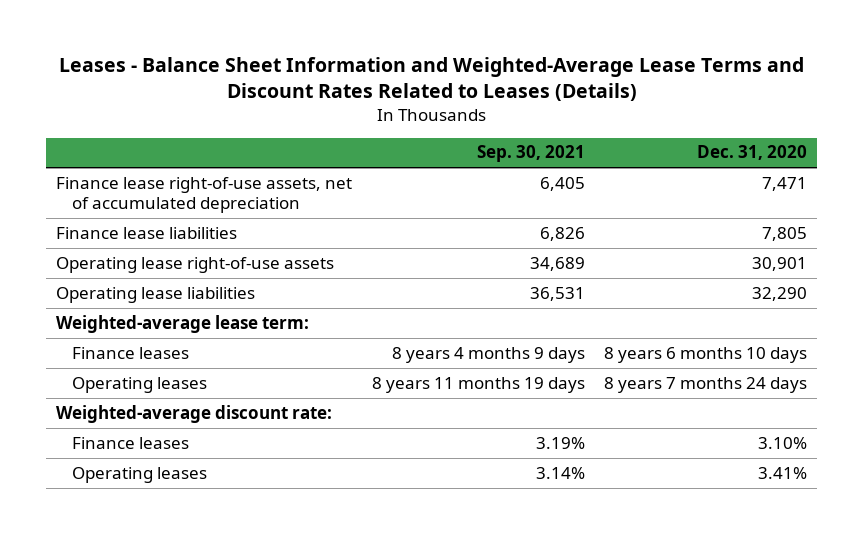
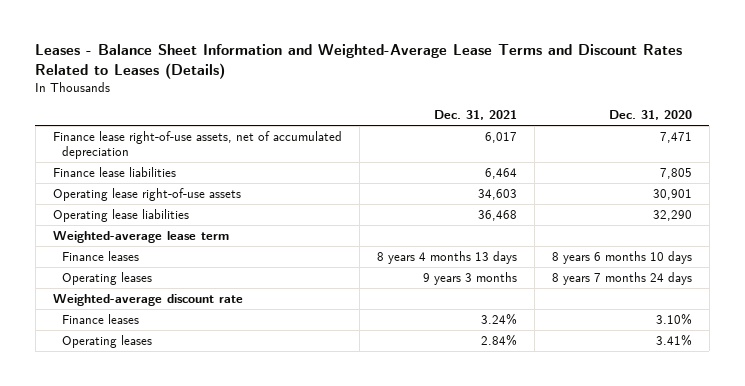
[476,145,585,163] Sep. 30, 2021 -> none
none -> [433,110,517,121] Dec. 31, 2021
[55,314,309,333] Weighted-average lease term: -> [52,230,229,243] Weighted-average lease term
[55,404,332,423] Weighted-average discount rate: -> [52,293,243,306] Weighted-average discount rate

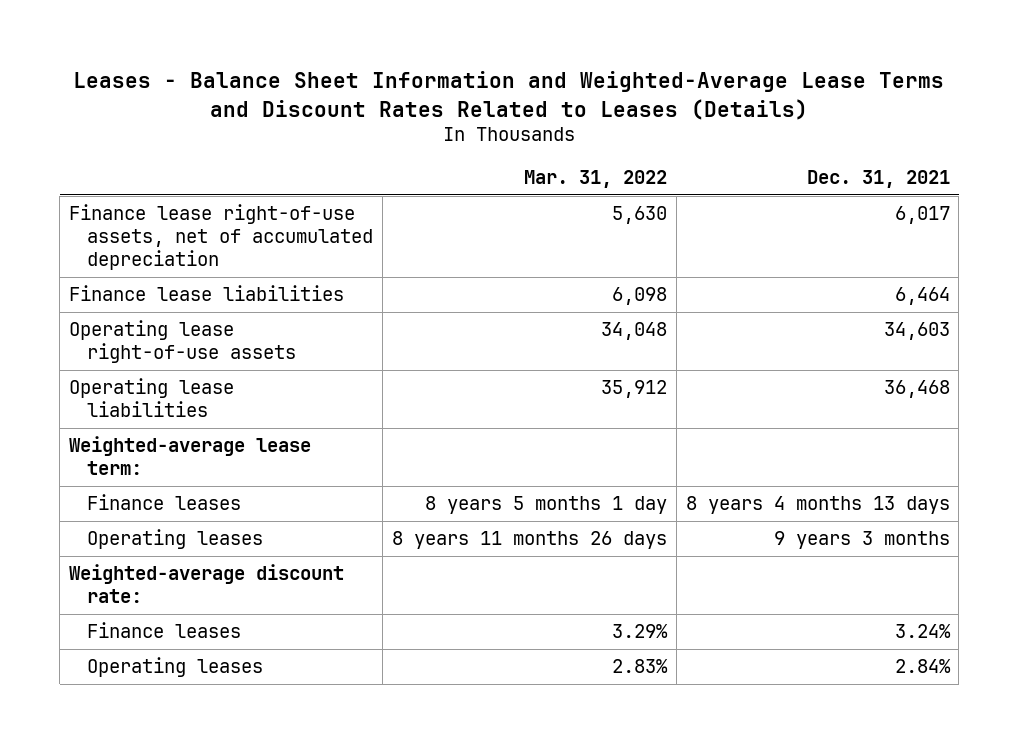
[608,110,692,121] Dec. 31, 2020 -> none
none -> [524,169,668,188] Mar. 31, 2022
[52,230,229,243] Weighted-average lease term -> [68,436,311,476] Weighted-average lease term:
[52,293,243,306] Weighted-average discount rate -> [68,564,344,604] Weighted-average discount rate:

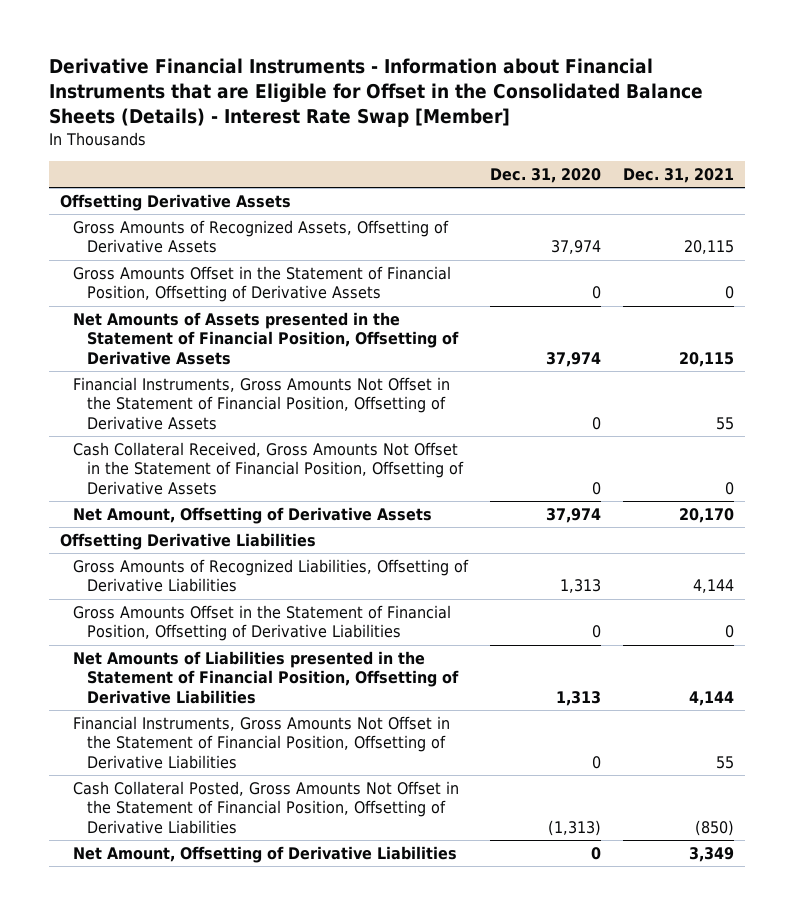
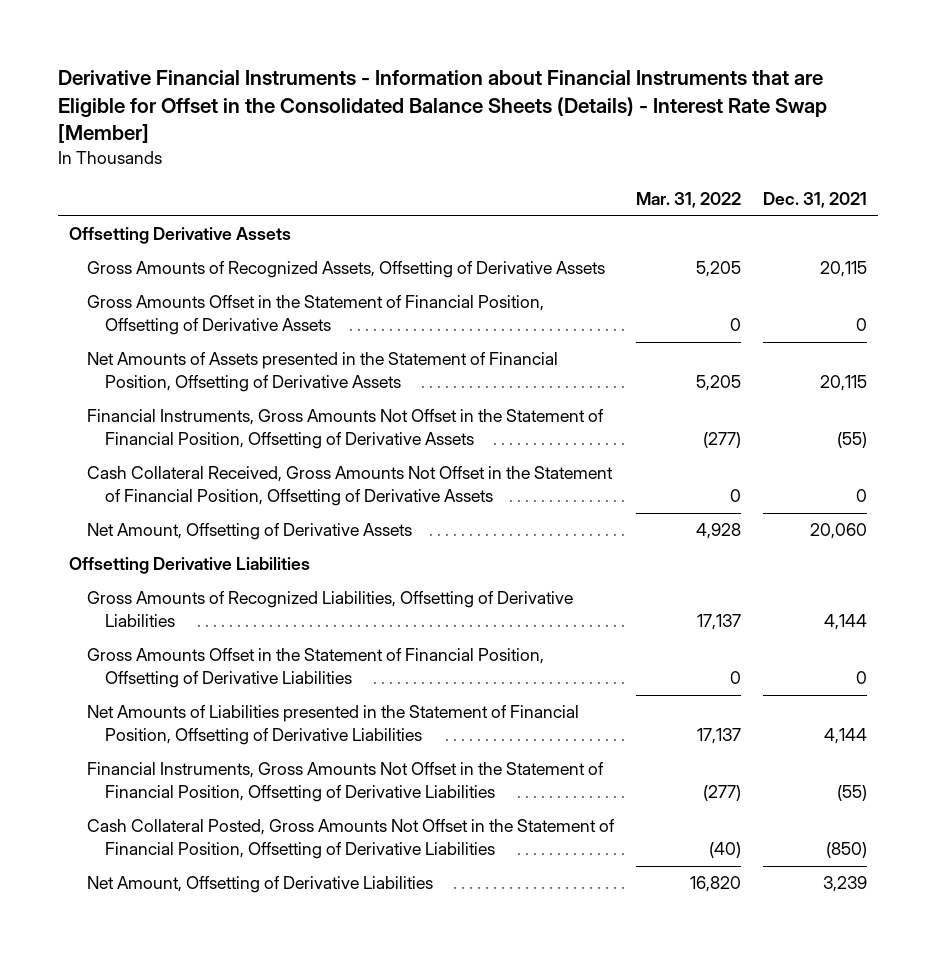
[490,167,602,183] Dec. 31, 2020 -> none
none -> [636,191,742,208] Mar. 31, 2022
[715,416,734,430] 55 -> [837,432,868,449] (55)
[678,507,734,523] 20,170 -> [810,523,868,540] 20,060
[715,755,734,769] 55 -> [837,785,868,802] (55)
[688,846,734,862] 3,349 -> [823,876,868,893] 3,239

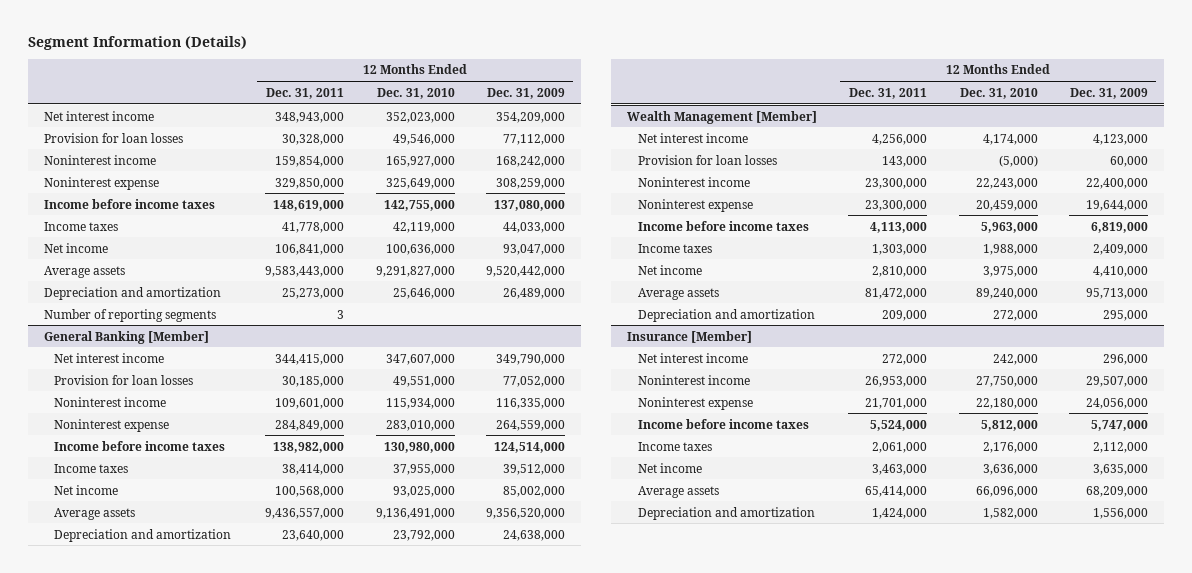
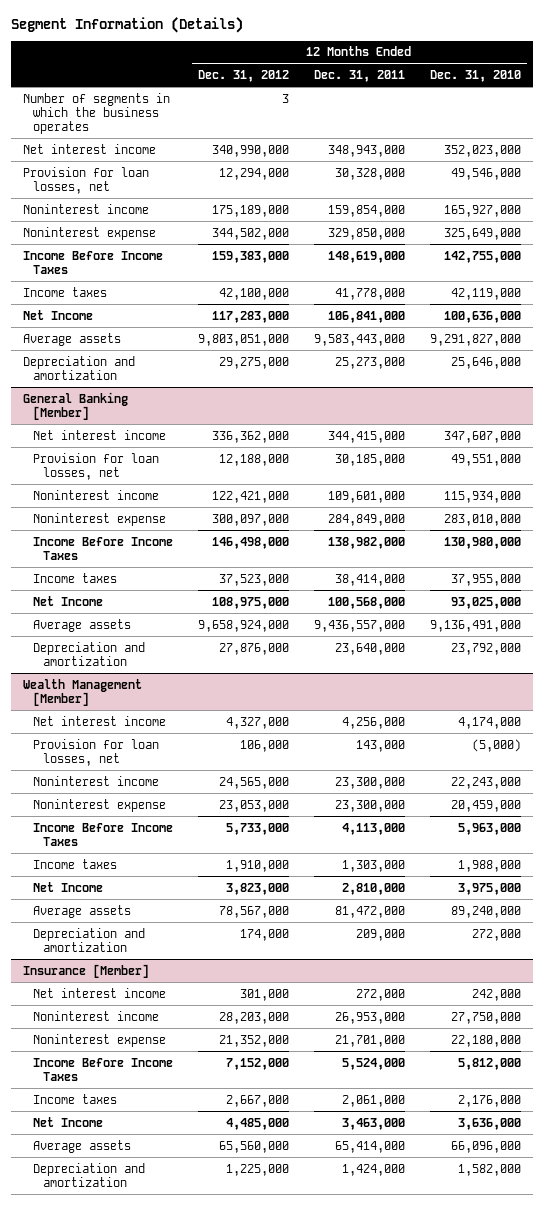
[486,87,565,99] Dec. 31, 2009 -> none
none -> [197,69,289,82] Dec. 31, 2012
none -> [23,92,171,134] Number of segments in which the business operates
[43,132,183,143] Provision for loan losses -> [23,166,150,194] Provision for loan losses, net
[43,198,215,209] Income before income taxes -> [23,250,164,274] Income Before Income Taxes
[43,242,108,253] Net income -> [23,309,94,320] Net Income
[43,308,216,322] Number of reporting segments -> none
[54,374,194,385] Provision for loan losses -> [33,452,160,480] Provision for loan losses, net
[54,440,226,451] Income before income taxes -> [33,536,174,560] Income Before Income Taxes
[54,484,119,495] Net income -> [33,595,104,606] Net Income
[637,154,777,165] Provision for loan losses -> [33,738,160,766] Provision for loan losses, net
[637,220,809,231] Income before income taxes -> [33,822,174,846] Income Before Income Taxes
[637,264,702,275] Net income -> [33,881,104,892] Net Income
[637,418,809,429] Income before income taxes -> [33,1057,174,1081] Income Before Income Taxes
[637,462,702,473] Net income -> [33,1116,104,1127] Net Income

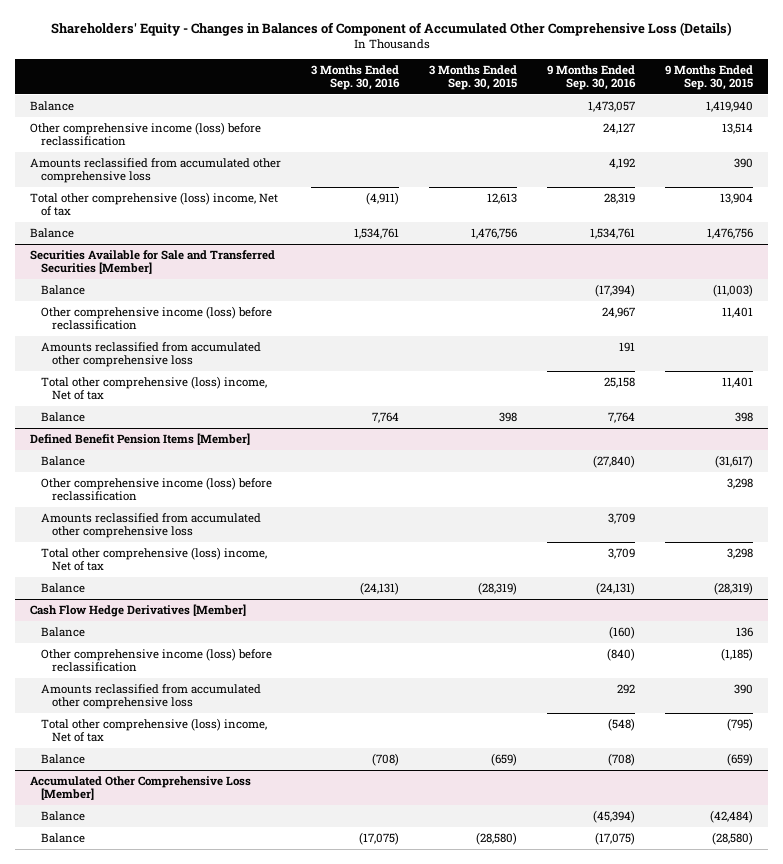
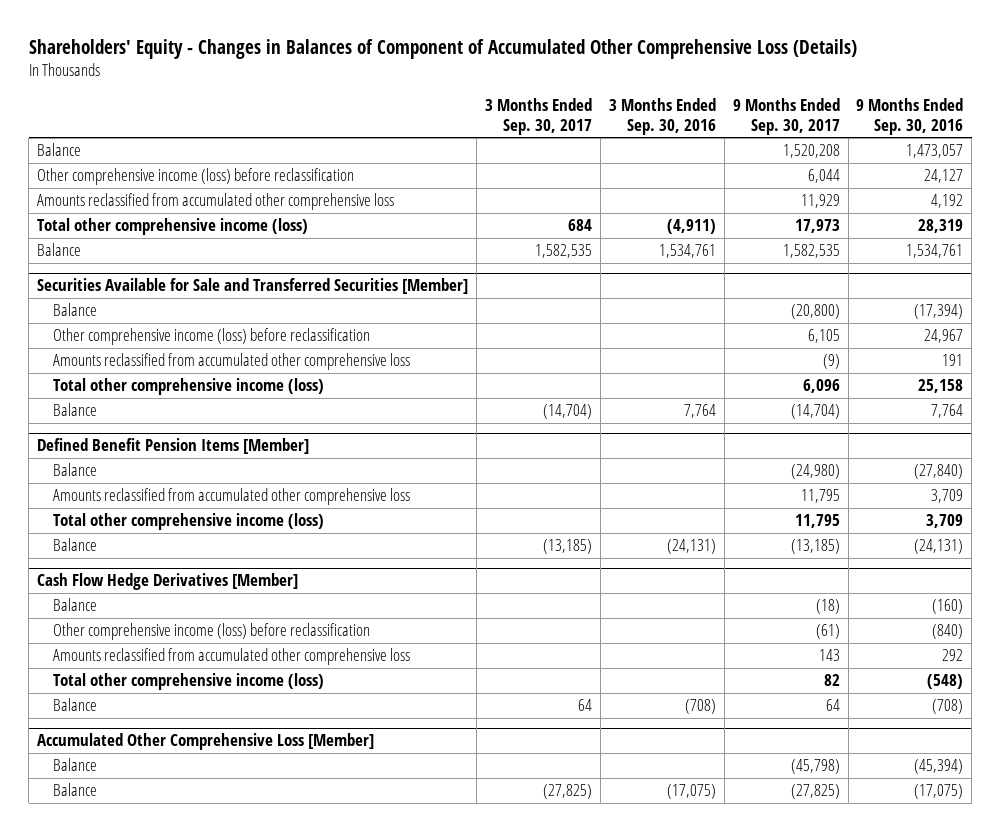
[429,65,518,91] 3 Months Ended Sep. 30, 2015 -> none
[664,65,753,91] 9 Months Ended Sep. 30, 2015 -> none
none -> [484,97,592,135] 3 Months Ended Sep. 30, 2017
none -> [732,97,840,135] 9 Months Ended Sep. 30, 2017
[30,191,279,216] Total other comprehensive (loss) income, Net of tax -> [36,218,308,236] Total other comprehensive income (loss)
[41,375,268,400] Total other comprehensive (loss) income, Net of tax -> [52,378,324,396] Total other comprehensive income (loss)
[41,476,273,501] Other comprehensive income (loss) before reclassification -> none
[41,546,268,571] Total other comprehensive (loss) income, Net of tax -> [52,513,324,531] Total other comprehensive income (loss)
[41,717,268,742] Total other comprehensive (loss) income, Net of tax -> [52,673,324,691] Total other comprehensive income (loss)

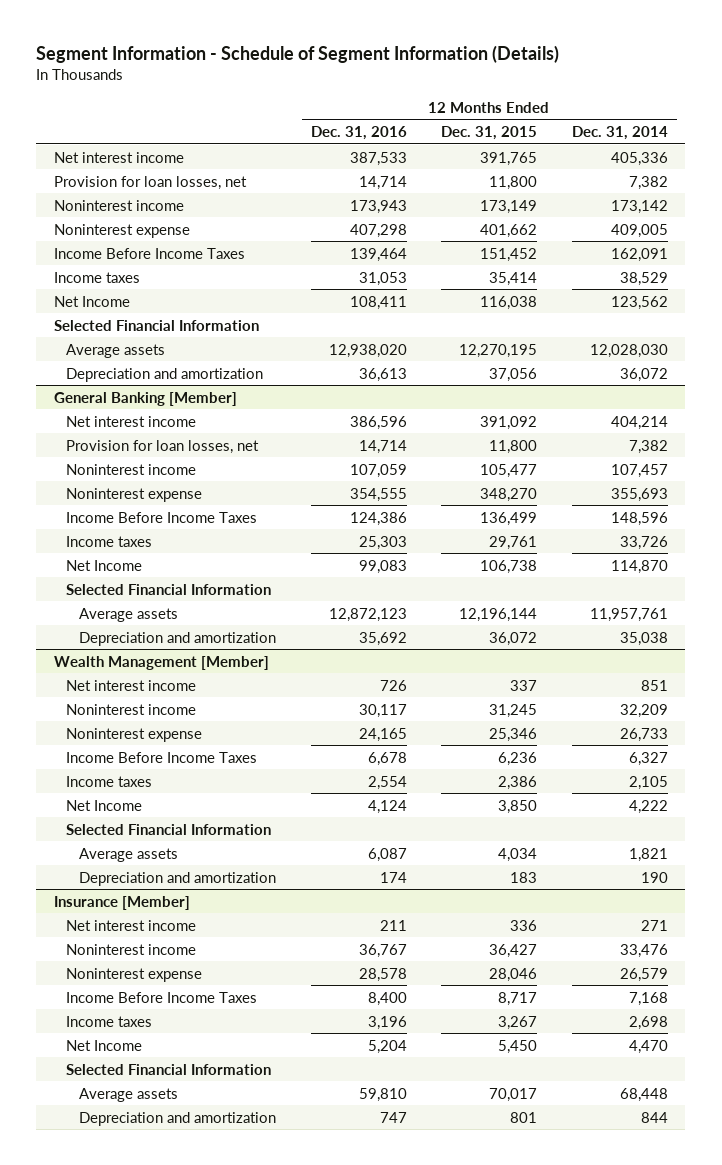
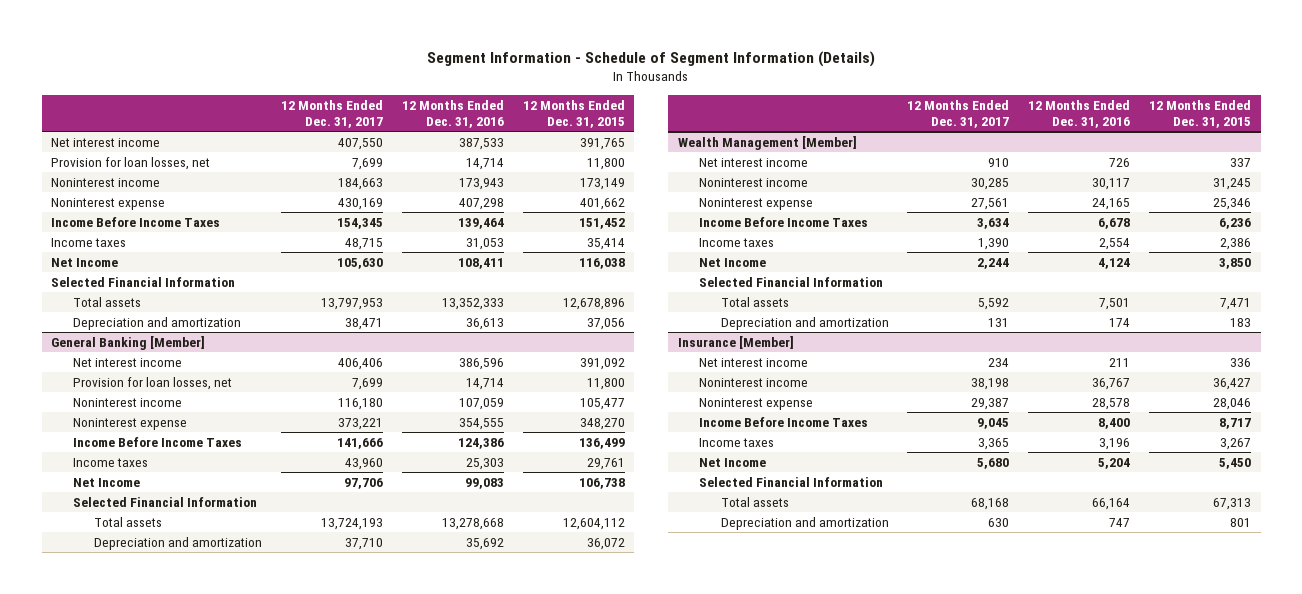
[572,126,669,141] Dec. 31, 2014 -> none
none -> [281,99,384,128] 12 Months Ended Dec. 31, 2017
[66,343,166,358] Average assets -> none
none -> [72,296,141,307] Total assets
[78,607,178,622] Average assets -> none
none -> [94,516,163,527] Total assets
[78,847,178,862] Average assets -> none
none -> [720,296,789,307] Total assets
[78,1087,178,1102] Average assets -> none
none -> [720,496,789,507] Total assets

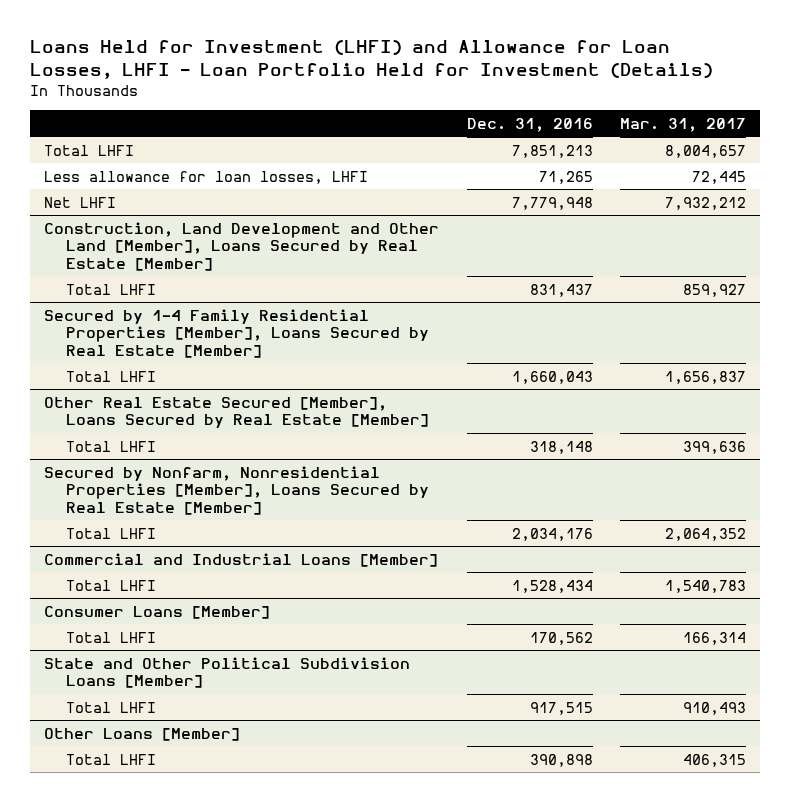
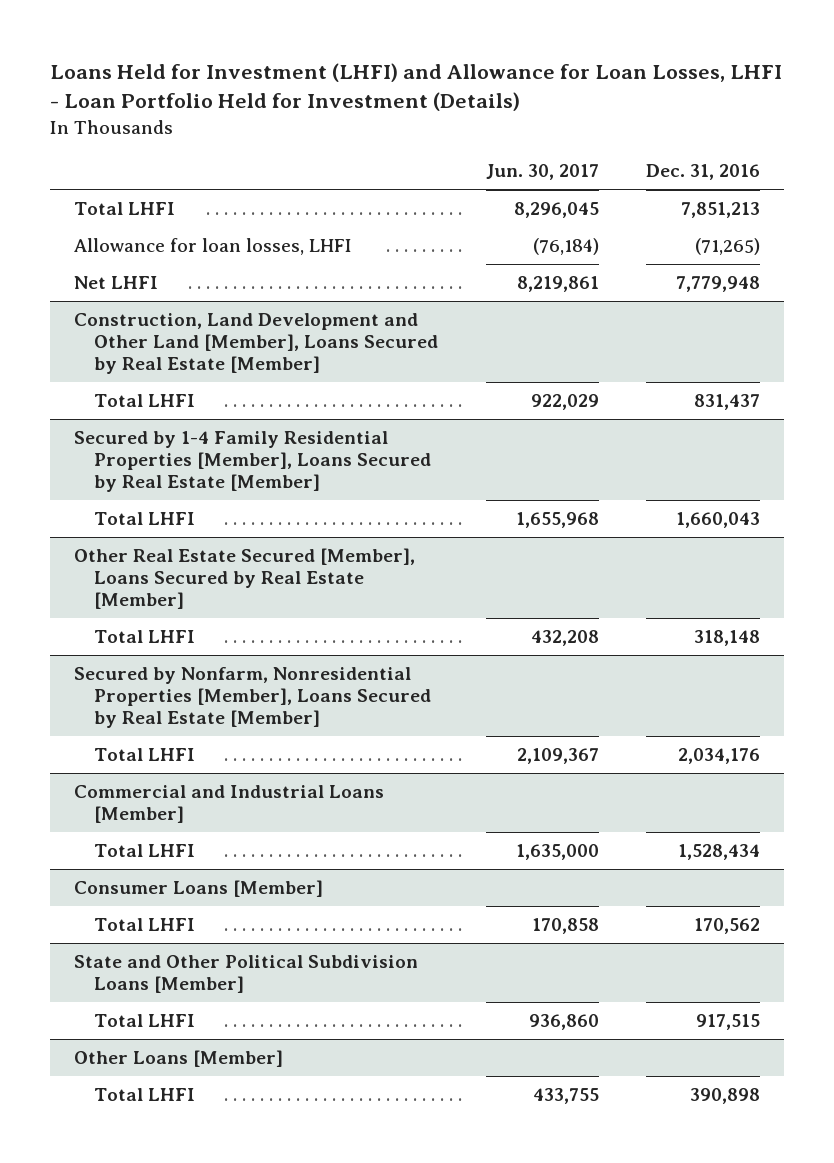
[620,117,747,132] Mar. 31, 2017 -> none
none -> [485,164,599,181] Jun. 30, 2017
[44,170,369,184] Less allowance for loan losses, LHFI -> [73,237,352,255] Allowance for loan losses, LHFI
[538,170,593,184] 71,265 -> [695,237,761,255] (71,265)

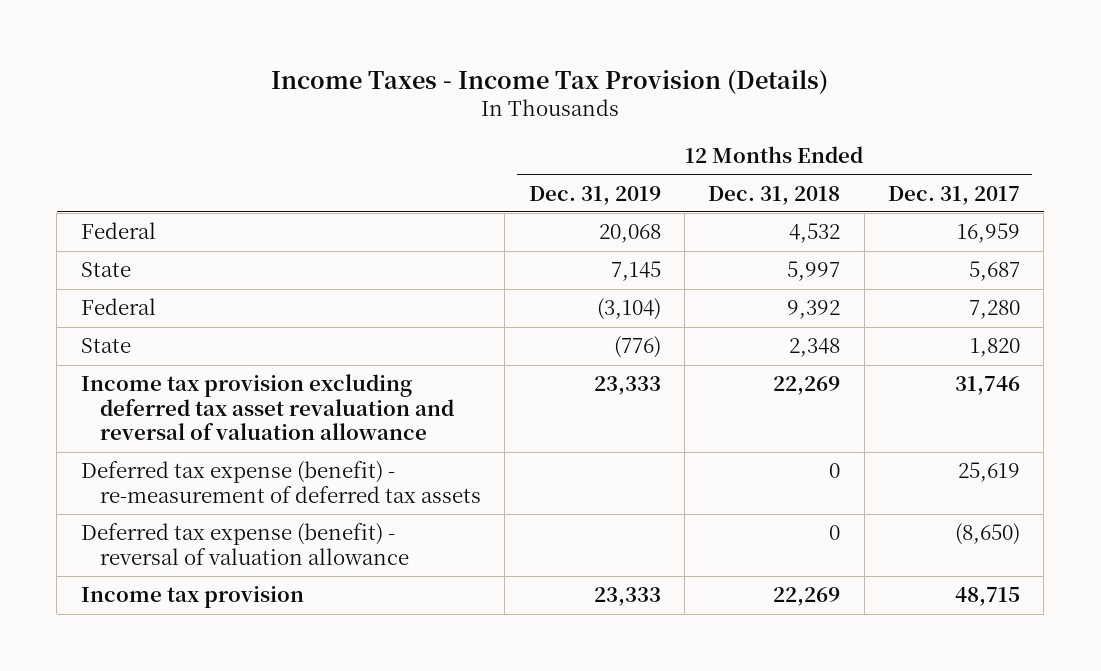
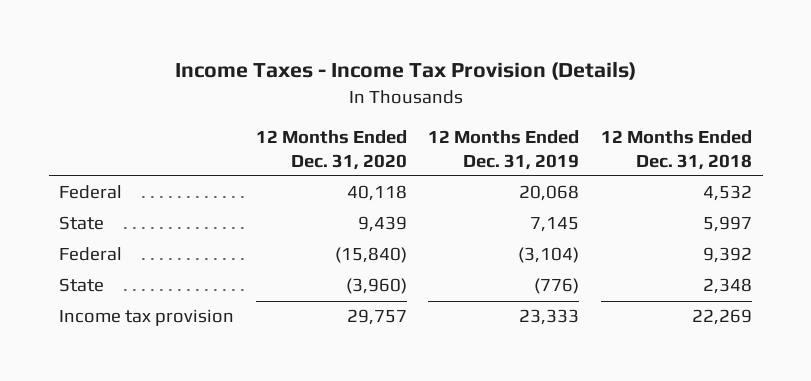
[887,185,1020,205] Dec. 31, 2017 -> none
none -> [255,129,407,170] 12 Months Ended Dec. 31, 2020
[80,374,455,441] Income tax provision excluding deferred tax asset revaluation and reversal of valuation allowance -> none
[80,461,482,503] Deferred tax expense (benefit) - re-measurement of deferred tax assets -> none
[80,523,410,565] Deferred tax expense (benefit) - reversal of valuation allowance -> none

